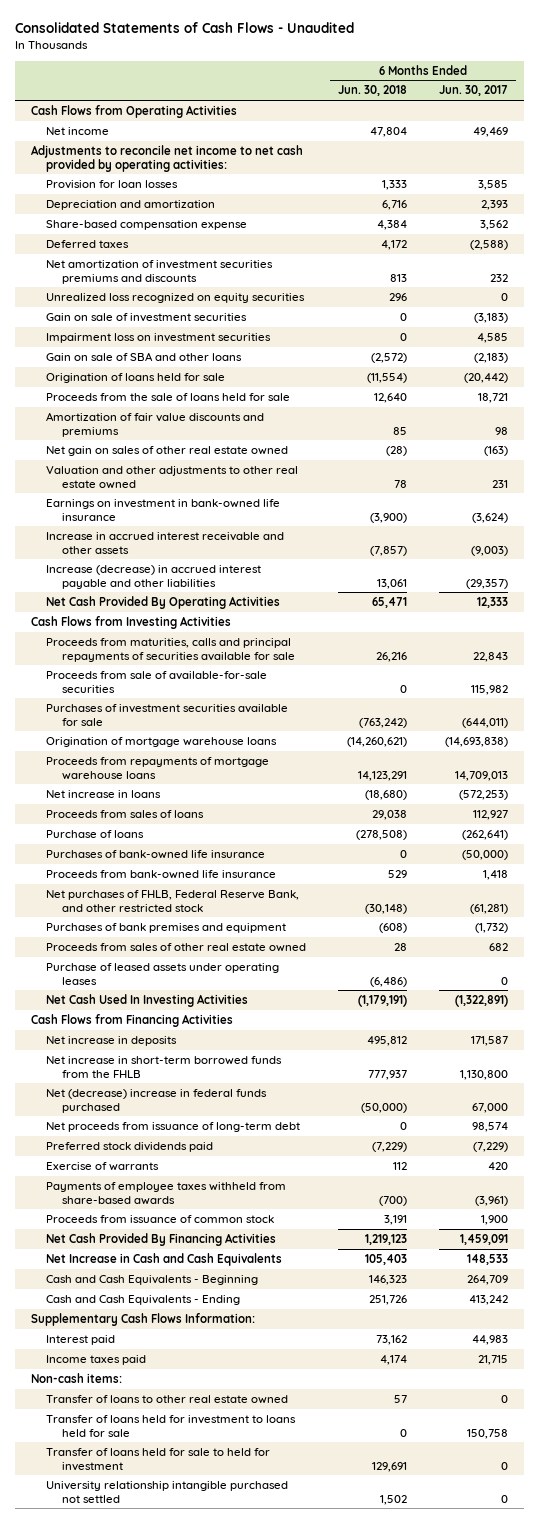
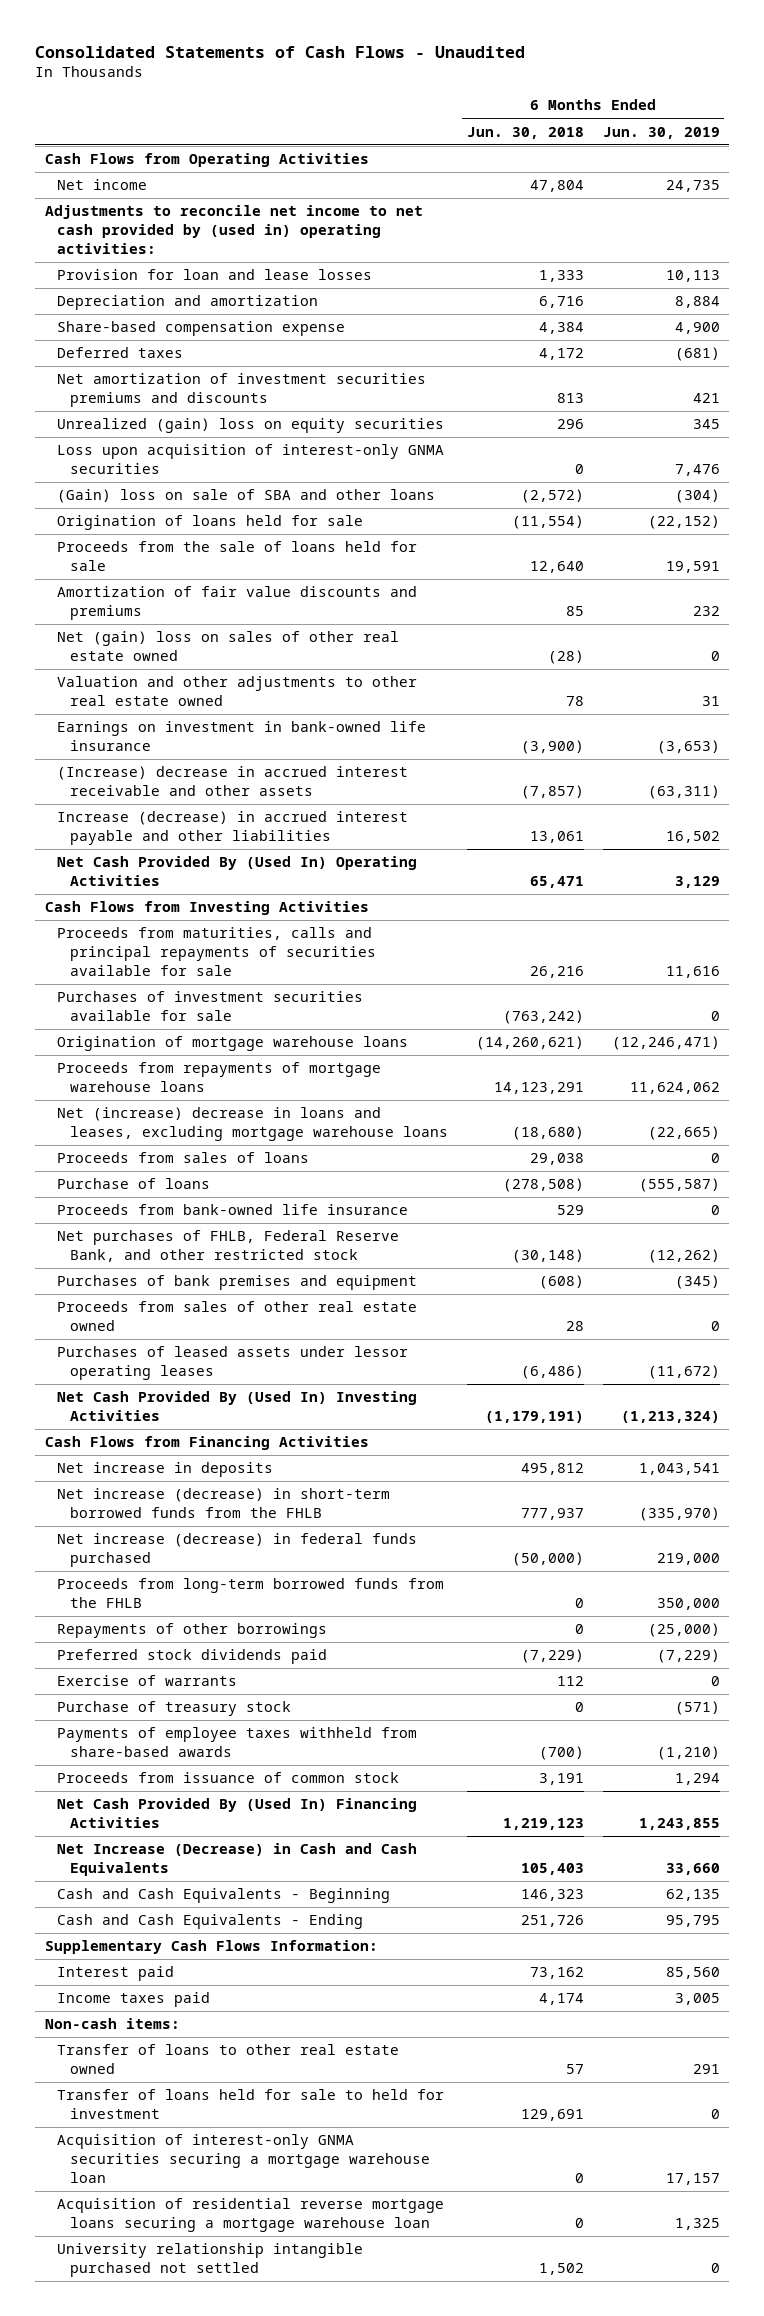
[438,85,508,97] Jun. 30, 2017 -> none
none -> [602,126,720,139] Jun. 30, 2019
[30,145,303,172] Adjustments to reconcile net income to net cash provided by operating activities: -> [44,205,423,254] Adjustments to reconcile net income to net cash provided by (used in) operating activities:
[46,180,179,190] Provision for loan losses -> [57,269,373,281] Provision for loan and lease losses
[46,313,248,323] Gain on sale of investment securities -> none
[46,333,272,344] Impairment loss on investment securities -> none
[46,293,306,304] Unrealized loss recognized on equity securities -> [57,418,445,434] Unrealized (gain) loss on equity securities
none -> [57,444,445,475] Loss upon acquisition of interest-only GNMA securities
[46,352,243,362] Gain on sale of SBA and other loans -> [57,489,436,504] (Gain) loss on sale of SBA and other loans
[46,446,289,457] Net gain on sales of other real estate owned -> [57,631,400,662] Net (gain) loss on sales of other real estate owned
[46,532,285,554] Increase in accrued interest receivable and other assets -> [57,766,409,797] (Increase) decrease in accrued interest receivable and other assets
[46,596,281,610] Net Cash Provided By Operating Activities -> [57,856,418,887] Net Cash Provided By (Used In) Operating Activities
[46,671,268,693] Proceeds from sale of available-for-sale securities -> none
[46,790,162,799] Net increase in loans -> [57,1107,449,1142] Net (increase) decrease in loans and leases, excluding mortgage warehouse loans
[46,850,266,860] Purchases of bank-owned life insurance -> none
[46,963,280,985] Purchase of leased assets under operating leases -> [57,1346,409,1381] Purchases of leased assets under lessor operating leases
[46,994,249,1008] Net Cash Used In Investing Activities -> [57,1391,418,1422] Net Cash Provided By (Used In) Investing Activities
[46,1122,301,1133] Net proceeds from issuance of long-term debt -> none
[46,1056,283,1078] Net increase in short-term borrowed funds from the FHLB -> [57,1488,391,1519] Net increase (decrease) in short-term borrowed funds from the FHLB
[46,1089,268,1113] Net (decrease) increase in federal funds purchased -> [57,1533,418,1568] Net increase (decrease) in federal funds purchased
none -> [57,1578,445,1609] Proceeds from long-term borrowed funds from the FHLB
none -> [57,1623,328,1639] Repayments of other borrowings
none -> [57,1701,292,1717] Purchase of treasury stock
[46,1233,277,1247] Net Cash Provided By Financing Activities -> [57,1798,418,1829] Net Cash Provided By (Used In) Financing Activities
[46,1253,283,1267] Net Increase in Cash and Cash Equivalents -> [57,1843,418,1877] Net Increase (Decrease) in Cash and Cash Equivalents
[46,1415,297,1437] Transfer of loans held for investment to loans held for sale -> none
none -> [57,2134,431,2183] Acquisition of interest-only GNMA securities securing a mortgage warehouse loan
none -> [57,2198,445,2233] Acquisition of residential reverse mortgage loans securing a mortgage warehouse loan

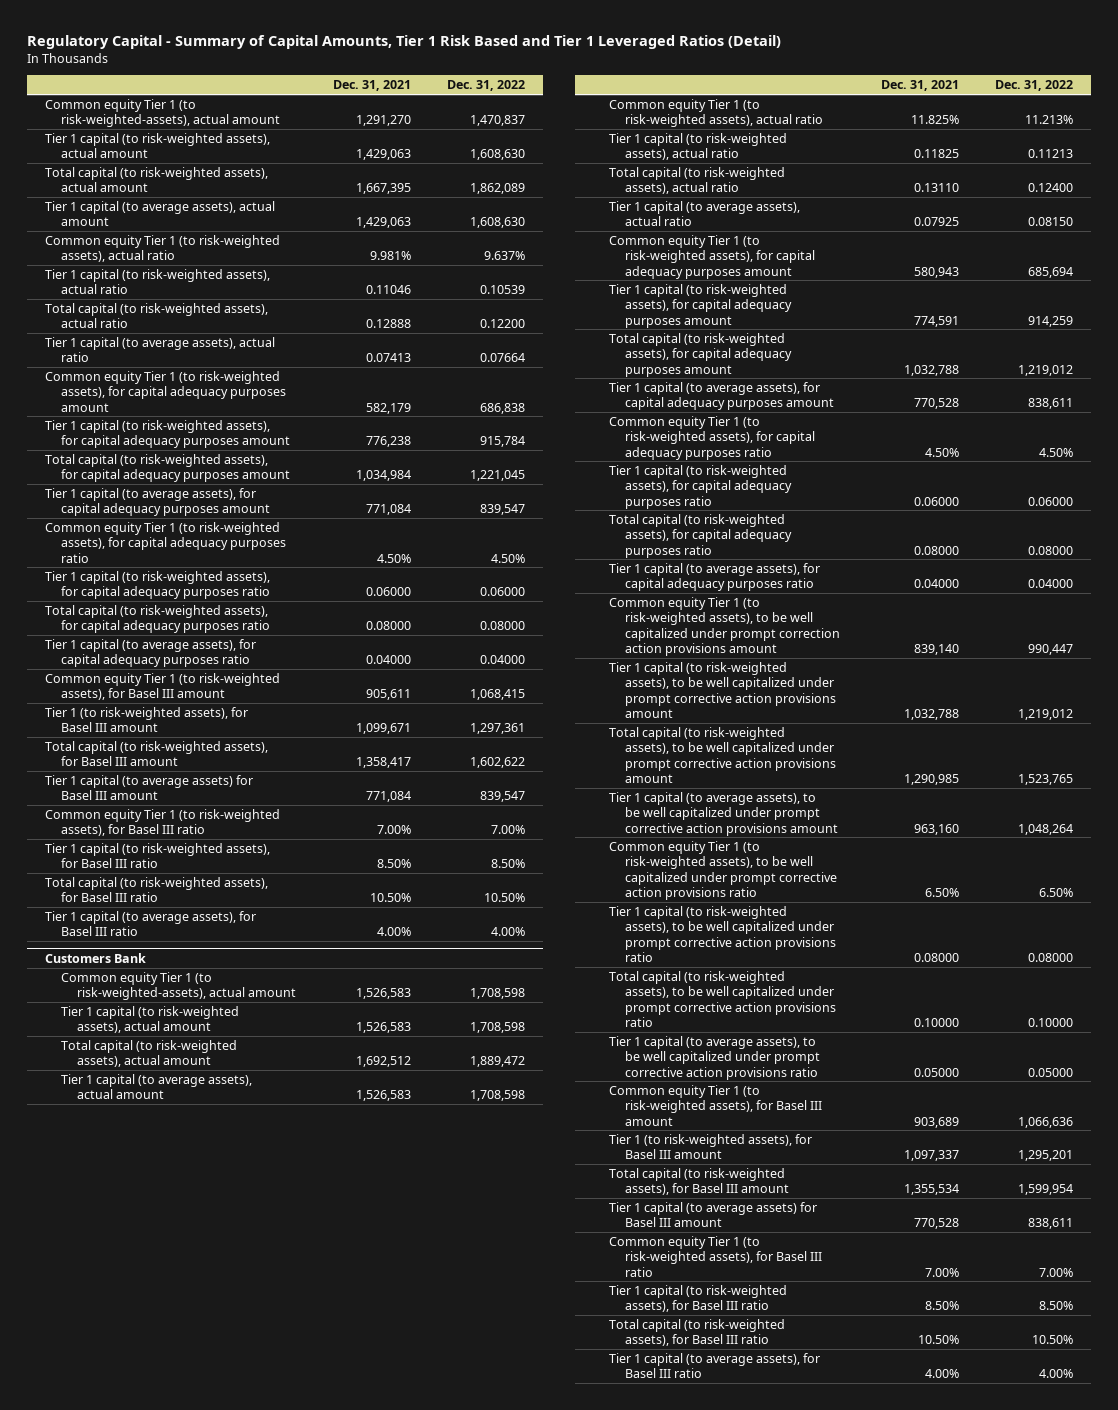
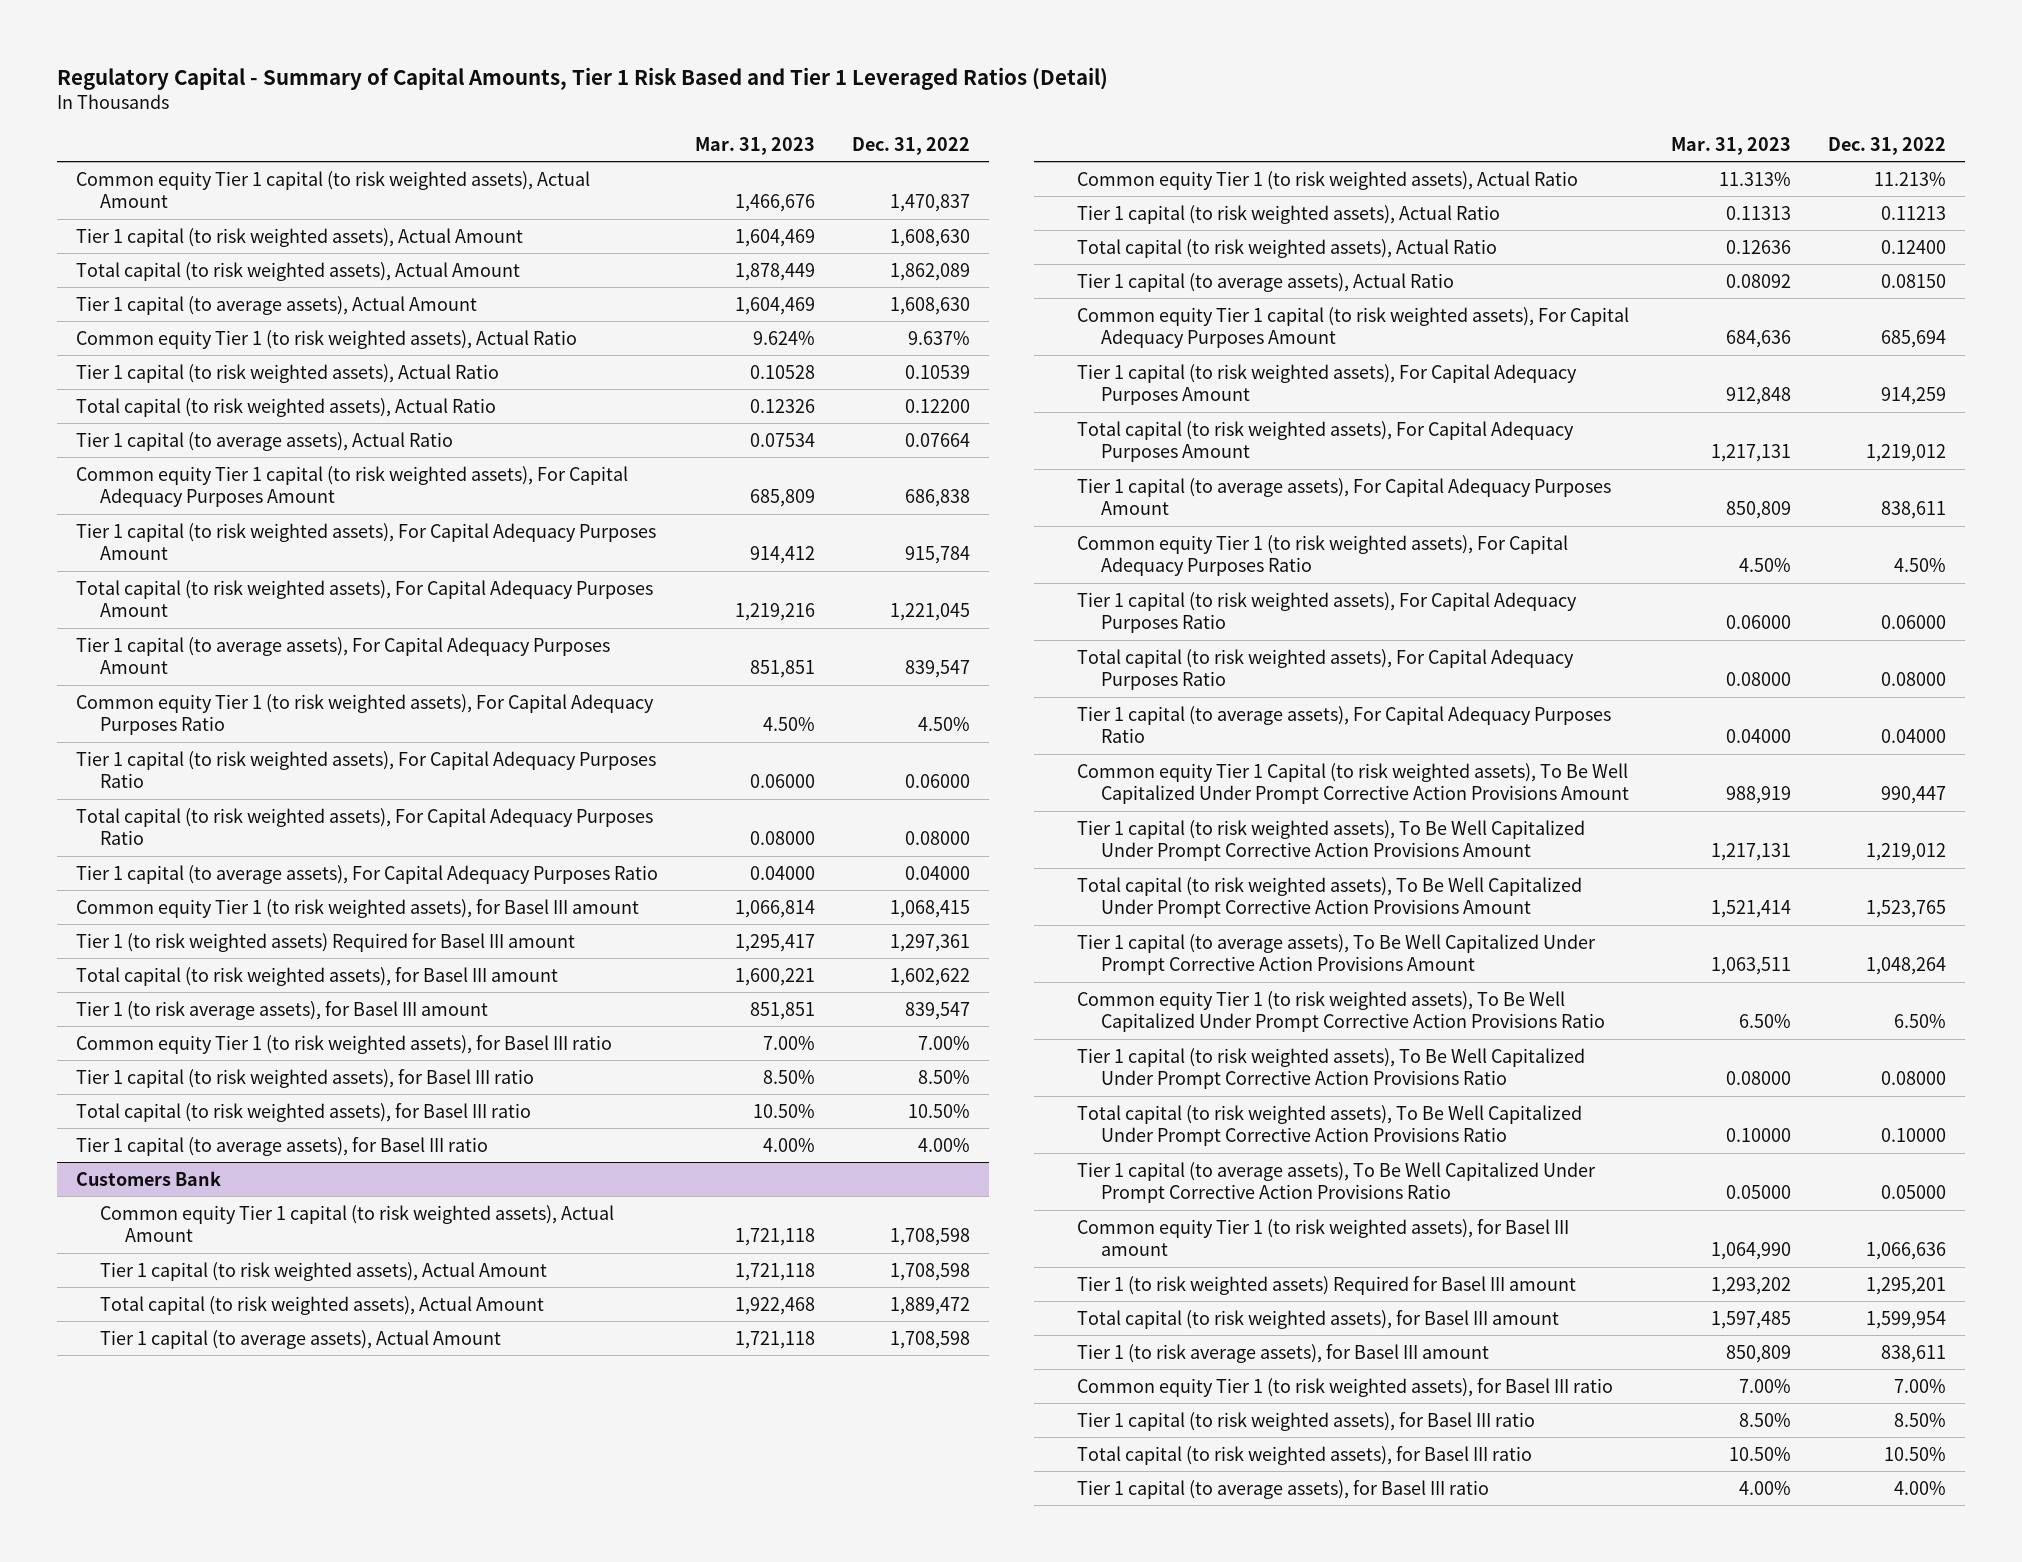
[332,80,411,92] Dec. 31, 2021 -> none
none -> [694,136,815,155] Mar. 31, 2023
[44,98,281,128] Common equity Tier 1 (to risk-weighted-assets), actual amount -> [75,170,590,209] Common equity Tier 1 capital (to risk weighted assets), Actual Amount
[44,132,270,159] Tier 1 capital (to risk-weighted assets), actual amount -> [75,227,523,247] Tier 1 capital (to risk weighted assets), Actual Amount
[44,166,268,193] Total capital (to risk-weighted assets), actual amount -> [75,261,520,281] Total capital (to risk weighted assets), Actual Amount
[44,200,275,227] Tier 1 capital (to average assets), actual amount -> [75,295,477,315] Tier 1 capital (to average assets), Actual Amount
[44,234,280,263] Common equity Tier 1 (to risk-weighted assets), actual ratio -> [75,329,577,349] Common equity Tier 1 (to risk weighted assets), Actual Ratio
[44,268,270,295] Tier 1 capital (to risk-weighted assets), actual ratio -> [75,363,499,383] Tier 1 capital (to risk weighted assets), Actual Ratio
[44,302,268,329] Total capital (to risk-weighted assets), actual ratio -> [75,397,496,417] Total capital (to risk weighted assets), Actual Ratio
[44,336,275,363] Tier 1 capital (to average assets), actual ratio -> [75,431,453,451] Tier 1 capital (to average assets), Actual Ratio
[44,370,287,412] Common equity Tier 1 (to risk-weighted assets), for capital adequacy purposes amount -> [75,465,628,508] Common equity Tier 1 capital (to risk weighted assets), For Capital Adequacy Purposes Amount
[44,419,291,449] Tier 1 capital (to risk-weighted assets), for capital adequacy purposes amount -> [75,522,656,561] Tier 1 capital (to risk weighted assets), For Capital Adequacy Purposes Amount
[44,453,291,483] Total capital (to risk-weighted assets), for capital adequacy purposes amount -> [75,579,653,618] Total capital (to risk weighted assets), For Capital Adequacy Purposes Amount
[44,487,271,517] Tier 1 capital (to average assets), for capital adequacy purposes amount -> [75,636,610,675] Tier 1 capital (to average assets), For Capital Adequacy Purposes Amount
[44,521,287,563] Common equity Tier 1 (to risk-weighted assets), for capital adequacy purposes ratio -> [75,693,654,736] Common equity Tier 1 (to risk weighted assets), For Capital Adequacy Purposes Ratio
[44,570,271,600] Tier 1 capital (to risk-weighted assets), for capital adequacy purposes ratio -> [75,750,656,789] Tier 1 capital (to risk weighted assets), For Capital Adequacy Purposes Ratio
[44,604,271,634] Total capital (to risk-weighted assets), for capital adequacy purposes ratio -> [75,807,653,846] Total capital (to risk weighted assets), For Capital Adequacy Purposes Ratio
[44,638,256,668] Tier 1 capital (to average assets), for capital adequacy purposes ratio -> [75,864,658,884] Tier 1 capital (to average assets), For Capital Adequacy Purposes Ratio
[44,672,280,701] Common equity Tier 1 (to risk-weighted assets), for Basel III amount -> [75,898,639,918] Common equity Tier 1 (to risk weighted assets), for Basel III amount
[44,706,248,733] Tier 1 (to risk-weighted assets), for Basel III amount -> [75,932,575,952] Tier 1 (to risk weighted assets) Required for Basel III amount
[44,740,268,767] Total capital (to risk-weighted assets), for Basel III amount -> [75,966,558,986] Total capital (to risk weighted assets), for Basel III amount
[44,774,253,801] Tier 1 capital (to average assets) for Basel III amount -> [75,1000,488,1020] Tier 1 (to risk average assets), for Basel III amount
[44,808,280,837] Common equity Tier 1 (to risk-weighted assets), for Basel III ratio -> [75,1034,612,1054] Common equity Tier 1 (to risk weighted assets), for Basel III ratio
[44,842,270,869] Tier 1 capital (to risk-weighted assets), for Basel III ratio -> [75,1068,534,1088] Tier 1 capital (to risk weighted assets), for Basel III ratio
[44,876,268,903] Total capital (to risk-weighted assets), for Basel III ratio -> [75,1102,531,1122] Total capital (to risk weighted assets), for Basel III ratio
[61,971,297,1001] Common equity Tier 1 (to risk-weighted-assets), actual amount -> [100,1204,615,1243] Common equity Tier 1 capital (to risk weighted assets), Actual Amount
[61,1005,240,1034] Tier 1 capital (to risk-weighted assets), actual amount -> [100,1261,548,1281] Tier 1 capital (to risk weighted assets), Actual Amount
[61,1039,238,1068] Total capital (to risk-weighted assets), actual amount -> [100,1295,545,1315] Total capital (to risk weighted assets), Actual Amount
[61,1073,253,1100] Tier 1 capital (to average assets), actual amount -> [100,1329,502,1349] Tier 1 capital (to average assets), Actual Amount
[608,98,824,128] Common equity Tier 1 (to risk-weighted assets), actual ratio -> [1076,170,1578,190] Common equity Tier 1 (to risk weighted assets), Actual Ratio
[608,132,787,161] Tier 1 capital (to risk-weighted assets), actual ratio -> [1076,204,1500,224] Tier 1 capital (to risk weighted assets), Actual Ratio
[608,166,785,195] Total capital (to risk-weighted assets), actual ratio -> [1076,238,1497,258] Total capital (to risk weighted assets), Actual Ratio
[608,200,800,227] Tier 1 capital (to average assets), actual ratio -> [1076,272,1454,292] Tier 1 capital (to average assets), Actual Ratio
[608,234,816,279] Common equity Tier 1 (to risk-weighted assets), for capital adequacy purposes amount -> [1076,306,1629,349] Common equity Tier 1 capital (to risk weighted assets), For Capital Adequacy Purposes Amount
[608,283,793,328] Tier 1 capital (to risk-weighted assets), for capital adequacy purposes amount -> [1076,363,1577,406] Tier 1 capital (to risk weighted assets), For Capital Adequacy Purposes Amount
[608,332,793,377] Total capital (to risk-weighted assets), for capital adequacy purposes amount -> [1076,420,1574,463] Total capital (to risk weighted assets), For Capital Adequacy Purposes Amount
[608,381,835,411] Tier 1 capital (to average assets), for capital adequacy purposes amount -> [1076,477,1611,516] Tier 1 capital (to average assets), For Capital Adequacy Purposes Amount
[608,415,816,460] Common equity Tier 1 (to risk-weighted assets), for capital adequacy purposes ratio -> [1076,534,1568,577] Common equity Tier 1 (to risk weighted assets), For Capital Adequacy Purposes Ratio
[608,464,793,509] Tier 1 capital (to risk-weighted assets), for capital adequacy purposes ratio -> [1076,591,1577,634] Tier 1 capital (to risk weighted assets), For Capital Adequacy Purposes Ratio
[608,513,793,558] Total capital (to risk-weighted assets), for capital adequacy purposes ratio -> [1076,648,1574,691] Total capital (to risk weighted assets), For Capital Adequacy Purposes Ratio
[608,562,820,592] Tier 1 capital (to average assets), for capital adequacy purposes ratio -> [1076,705,1611,744] Tier 1 capital (to average assets), For Capital Adequacy Purposes Ratio
[608,596,841,656] Common equity Tier 1 (to risk-weighted assets), to be well capitalized under prompt correction action provisions amount -> [1076,762,1630,805] Common equity Tier 1 Capital (to risk weighted assets), To Be Well Capitalized Under Prompt Corrective Action Provisions Amount
[608,661,837,718] Tier 1 capital (to risk-weighted assets), to be well capitalized under prompt corrective action provisions amount -> [1076,819,1585,862] Tier 1 capital (to risk weighted assets), To Be Well Capitalized Under Prompt Corrective Action Provisions Amount
[608,726,837,783] Total capital (to risk-weighted assets), to be well capitalized under prompt corrective action provisions amount -> [1076,876,1582,919] Total capital (to risk weighted assets), To Be Well Capitalized Under Prompt Corrective Action Provisions Amount
[608,791,839,836] Tier 1 capital (to average assets), to be well capitalized under prompt corrective action provisions amount -> [1076,933,1596,976] Tier 1 capital (to average assets), To Be Well Capitalized Under Prompt Corrective Action Provisions Amount
[608,840,838,900] Common equity Tier 1 (to risk-weighted assets), to be well capitalized under prompt corrective action provisions ratio -> [1076,990,1606,1033] Common equity Tier 1 (to risk weighted assets), To Be Well Capitalized Under Prompt Corrective Action Provisions Ratio
[608,905,837,962] Tier 1 capital (to risk-weighted assets), to be well capitalized under prompt corrective action provisions ratio -> [1076,1047,1585,1090] Tier 1 capital (to risk weighted assets), To Be Well Capitalized Under Prompt Corrective Action Provisions Ratio
[608,970,837,1027] Total capital (to risk-weighted assets), to be well capitalized under prompt corrective action provisions ratio -> [1076,1104,1582,1147] Total capital (to risk weighted assets), To Be Well Capitalized Under Prompt Corrective Action Provisions Ratio
[608,1035,821,1080] Tier 1 capital (to average assets), to be well capitalized under prompt corrective action provisions ratio -> [1076,1161,1596,1204] Tier 1 capital (to average assets), To Be Well Capitalized Under Prompt Corrective Action Provisions Ratio
[608,1084,823,1126] Common equity Tier 1 (to risk-weighted assets), for Basel III amount -> [1076,1218,1569,1257] Common equity Tier 1 (to risk weighted assets), for Basel III amount
[608,1133,812,1160] Tier 1 (to risk-weighted assets), for Basel III amount -> [1076,1275,1576,1295] Tier 1 (to risk weighted assets) Required for Basel III amount
[608,1167,790,1196] Total capital (to risk-weighted assets), for Basel III amount -> [1076,1309,1559,1329] Total capital (to risk weighted assets), for Basel III amount
[608,1201,817,1228] Tier 1 capital (to average assets) for Basel III amount -> [1076,1343,1489,1363] Tier 1 (to risk average assets), for Basel III amount
[608,1235,823,1277] Common equity Tier 1 (to risk-weighted assets), for Basel III ratio -> [1076,1377,1613,1397] Common equity Tier 1 (to risk weighted assets), for Basel III ratio
[608,1284,787,1313] Tier 1 capital (to risk-weighted assets), for Basel III ratio -> [1076,1411,1535,1431] Tier 1 capital (to risk weighted assets), for Basel III ratio
[608,1318,785,1347] Total capital (to risk-weighted assets), for Basel III ratio -> [1076,1445,1532,1465] Total capital (to risk weighted assets), for Basel III ratio

